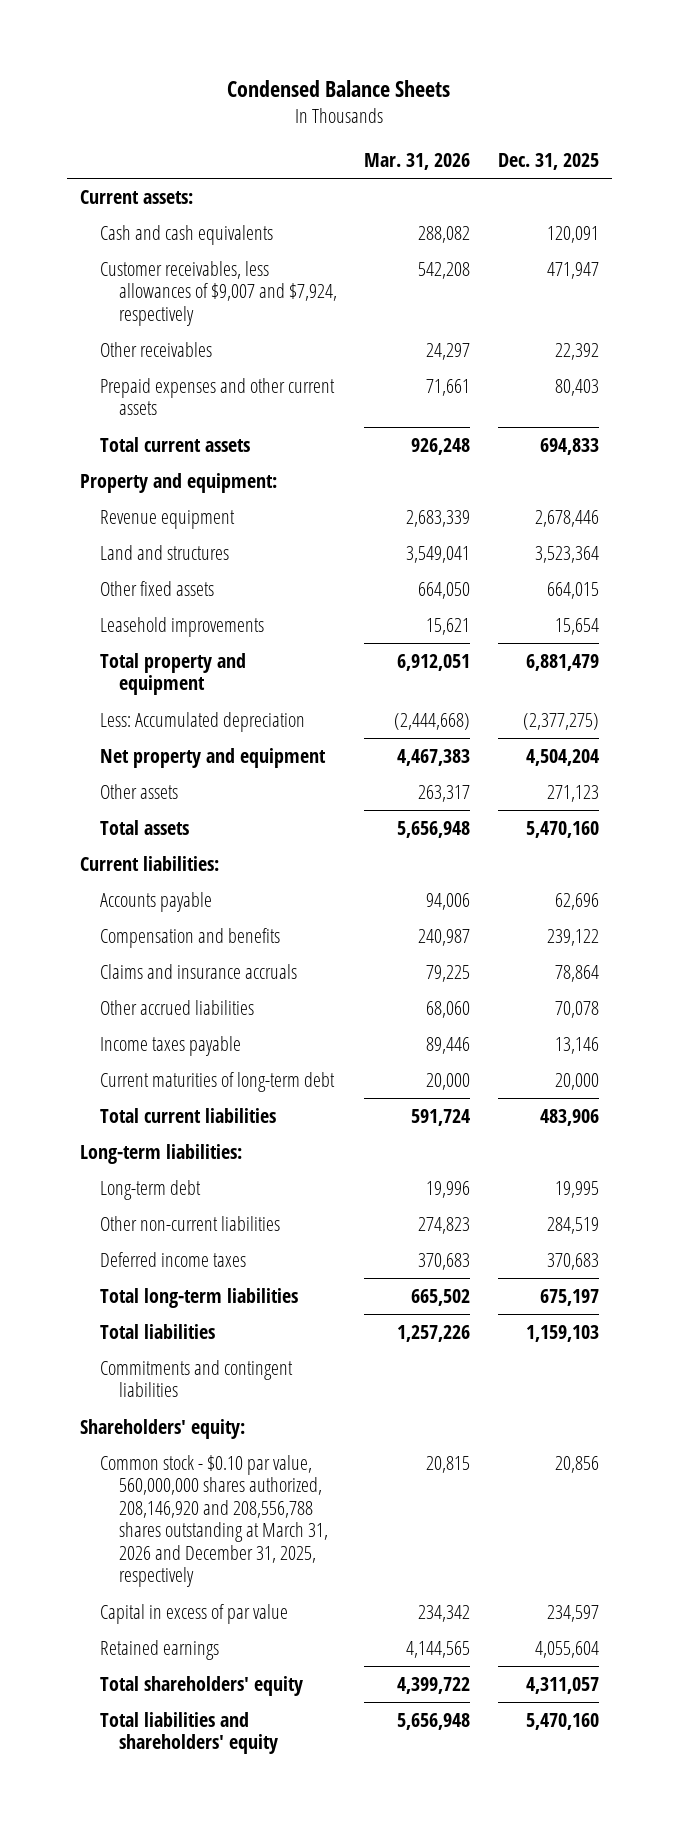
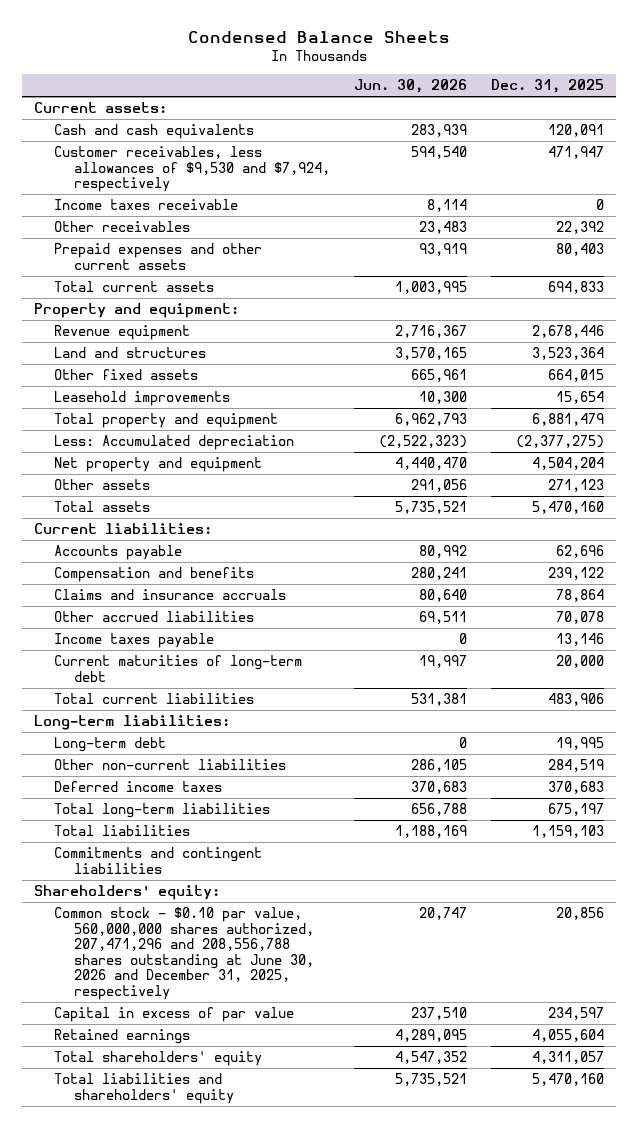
[364,152,471,170] Mar. 31, 2026 -> none
none -> [353,79,467,94] Jun. 30, 2026
[99,260,338,326] Customer receivables, less allowances of $9,007 and $7,924, respectively -> [54,146,330,193] Customer receivables, less allowances of $9,530 and $7,924, respectively
none -> [54,199,239,211] Income taxes receivable
[99,1454,329,1588] Common stock - $0.10 par value, 560,000,000 shares authorized, 208,146,920 and 208,556,788 shares outstanding at March 31, 2026 and December 31, 2025, respectively -> [54,907,314,1000] Common stock - $0.10 par value, 560,000,000 shares authorized, 207,471,296 and 208,556,788 shares outstanding at June 30, 2026 and December 31, 2025, respectively

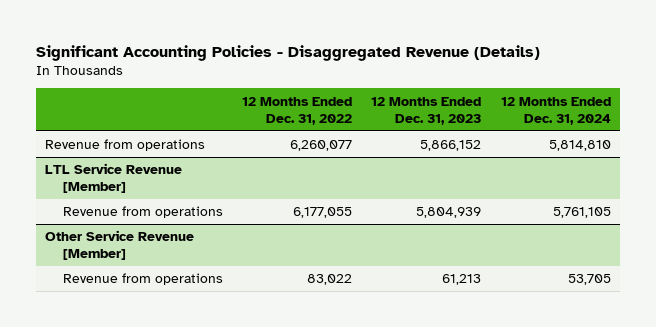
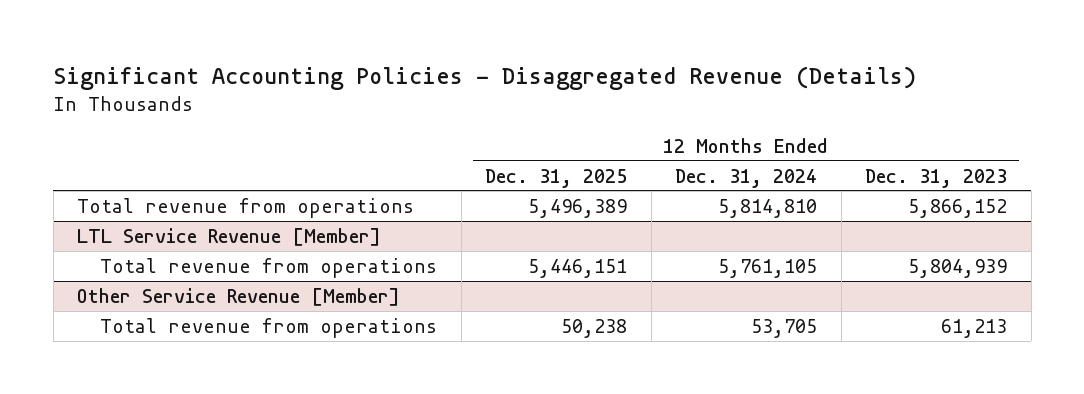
[242,96,353,125] 12 Months Ended Dec. 31, 2022 -> none
none -> [485,168,628,188] Dec. 31, 2025
[45,139,206,152] Revenue from operations -> [77,197,415,218] Total revenue from operations
[63,206,224,219] Revenue from operations -> [100,257,438,278] Total revenue from operations
[63,273,224,286] Revenue from operations -> [100,317,438,338] Total revenue from operations

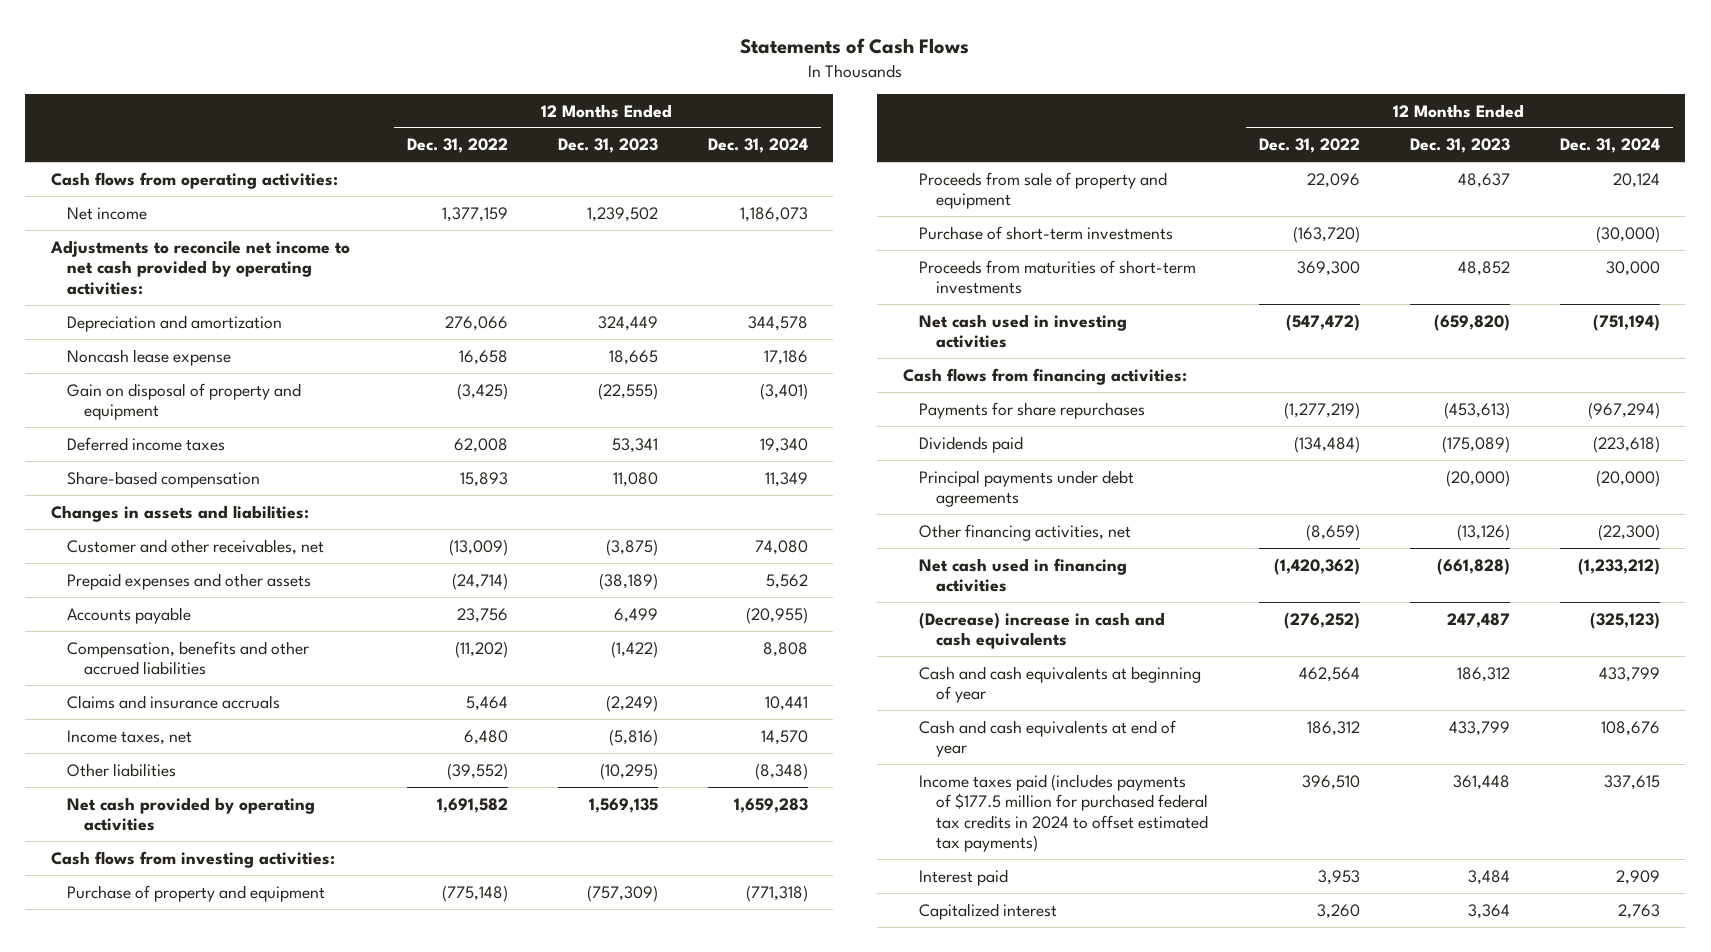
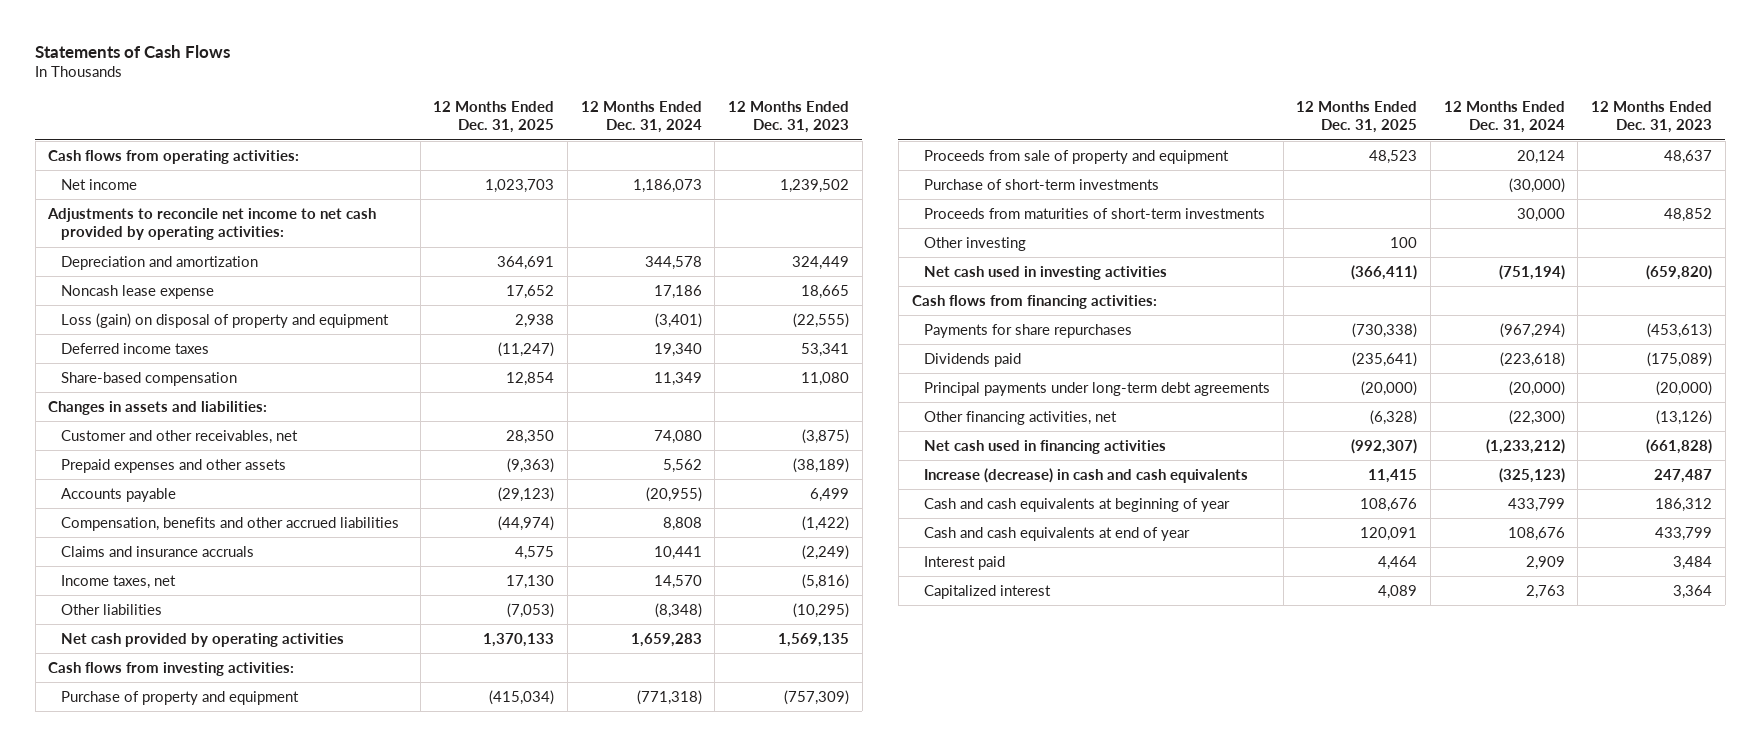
[406,138,508,154] Dec. 31, 2022 -> none
none -> [433,100,555,134] 12 Months Ended Dec. 31, 2025
[67,382,302,421] Gain on disposal of property and equipment -> [60,312,389,328] Loss (gain) on disposal of property and equipment
none -> [924,236,1027,251] Other investing
[919,469,1135,508] Principal payments under debt agreements -> [924,381,1271,396] Principal payments under long-term debt agreements
[919,611,1166,650] (Decrease) increase in cash and cash equivalents -> [924,467,1249,483] Increase (decrease) in cash and cash equivalents
[919,773,1209,853] Income taxes paid (includes payments of $177.5 million for purchased federal tax credits in 2024 to offset estimated tax payments) -> none

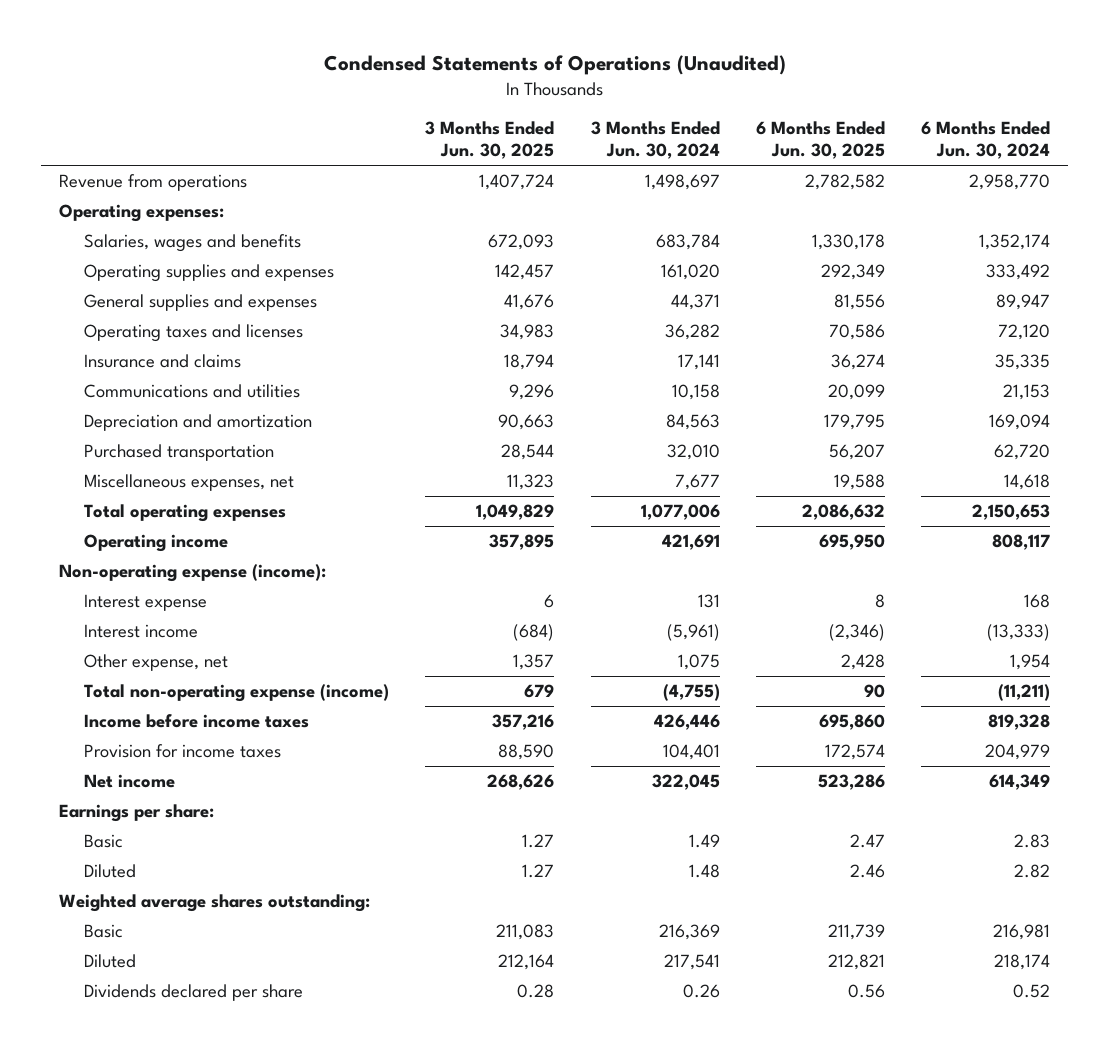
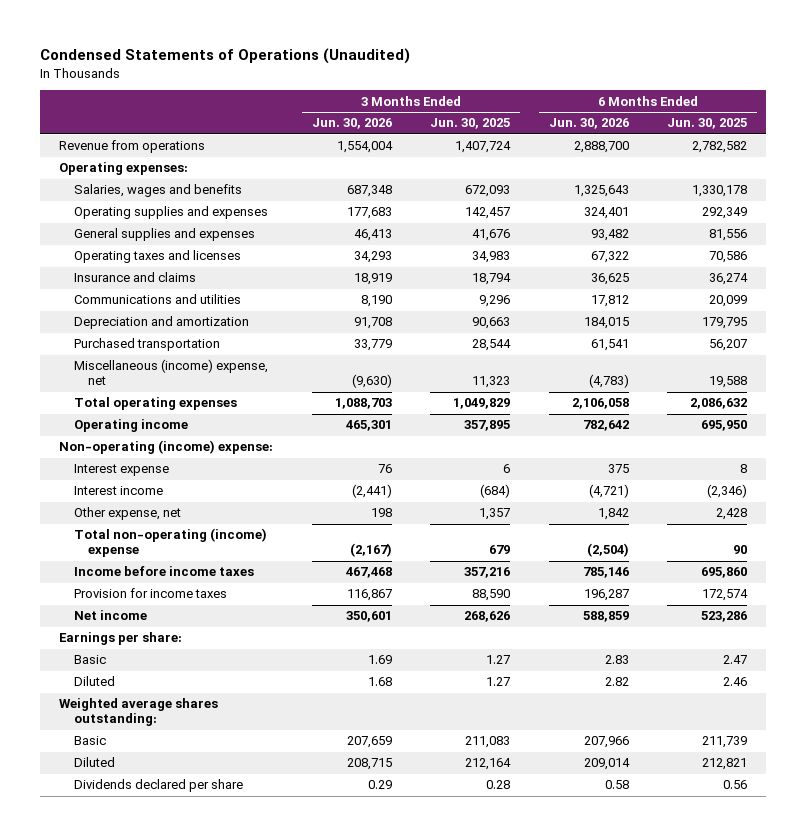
[590,121,720,160] 3 Months Ended Jun. 30, 2024 -> none
[920,121,1050,160] 6 Months Ended Jun. 30, 2024 -> none
none -> [311,118,392,130] Jun. 30, 2026
none -> [548,118,629,130] Jun. 30, 2026
[84,474,295,492] Miscellaneous expenses, net -> [73,359,268,386] Miscellaneous (income) expense, net
[59,564,327,583] Non-operating expense (income): -> [59,440,274,455] Non-operating (income) expense:
[84,684,390,703] Total non-operating expense (income) -> [73,528,267,558] Total non-operating (income) expense

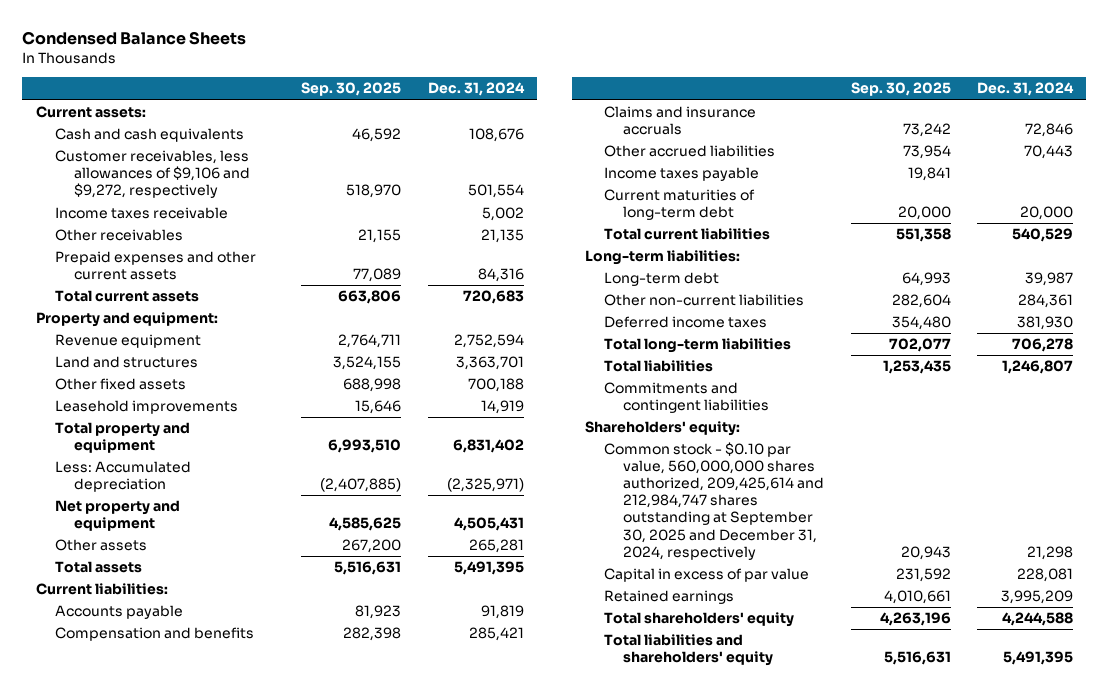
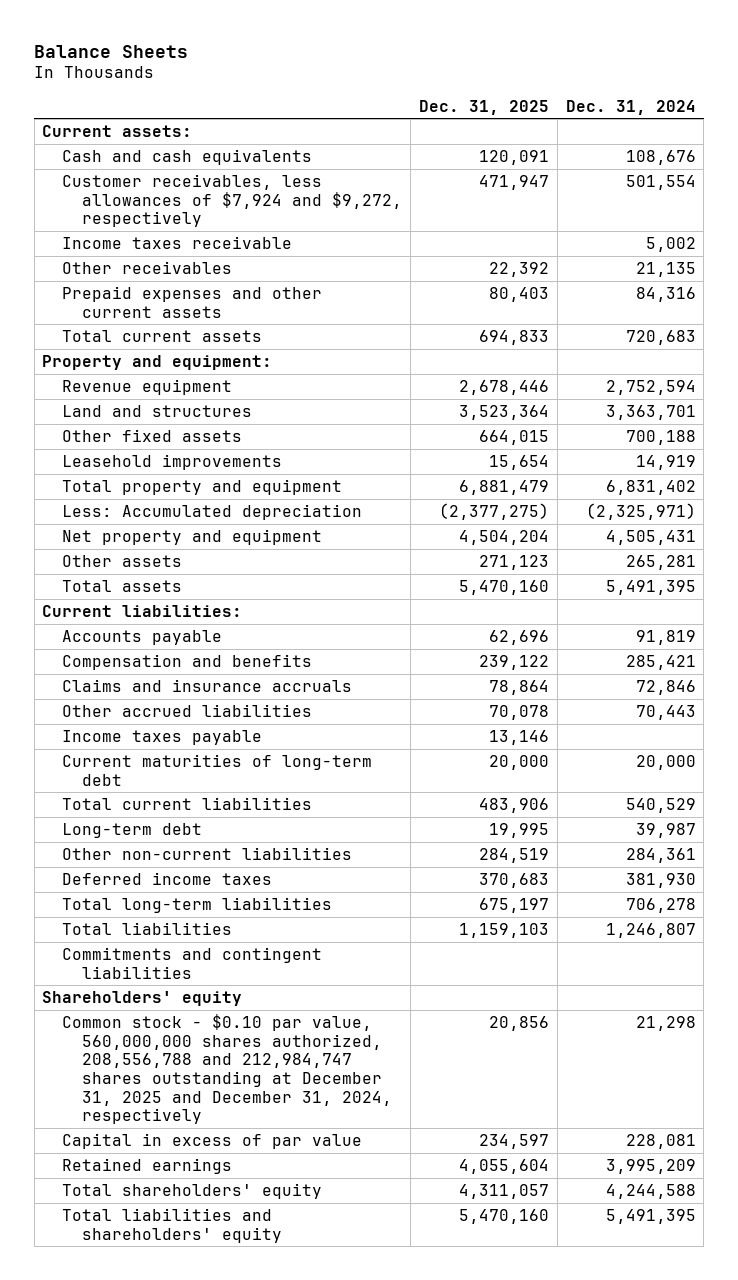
[22,31,247,46] Condensed Balance Sheets -> [34,44,189,58] Balance Sheets
[301,82,402,97] Sep. 30, 2025 -> none
none -> [419,99,550,115] Dec. 31, 2025
[54,150,250,199] Customer receivables, less allowances of $9,106 and $9,272, respectively -> [62,173,403,228] Customer receivables, less allowances of $7,924 and $9,272, respectively
[585,250,741,266] Long-term liabilities: -> none
[585,421,741,437] Shareholders' equity: -> [42,990,243,1006] Shareholders' equity
[604,442,825,560] Common stock - $0.10 par value, 560,000,000 shares authorized, 209,425,614 and 212,984,747 shares outstanding at September 30, 2025 and December 31, 2024, respectively -> [62,1013,393,1125] Common stock - $0.10 par value, 560,000,000 shares authorized, 208,556,788 and 212,984,747 shares outstanding at December 31, 2025 and December 31, 2024, respectively

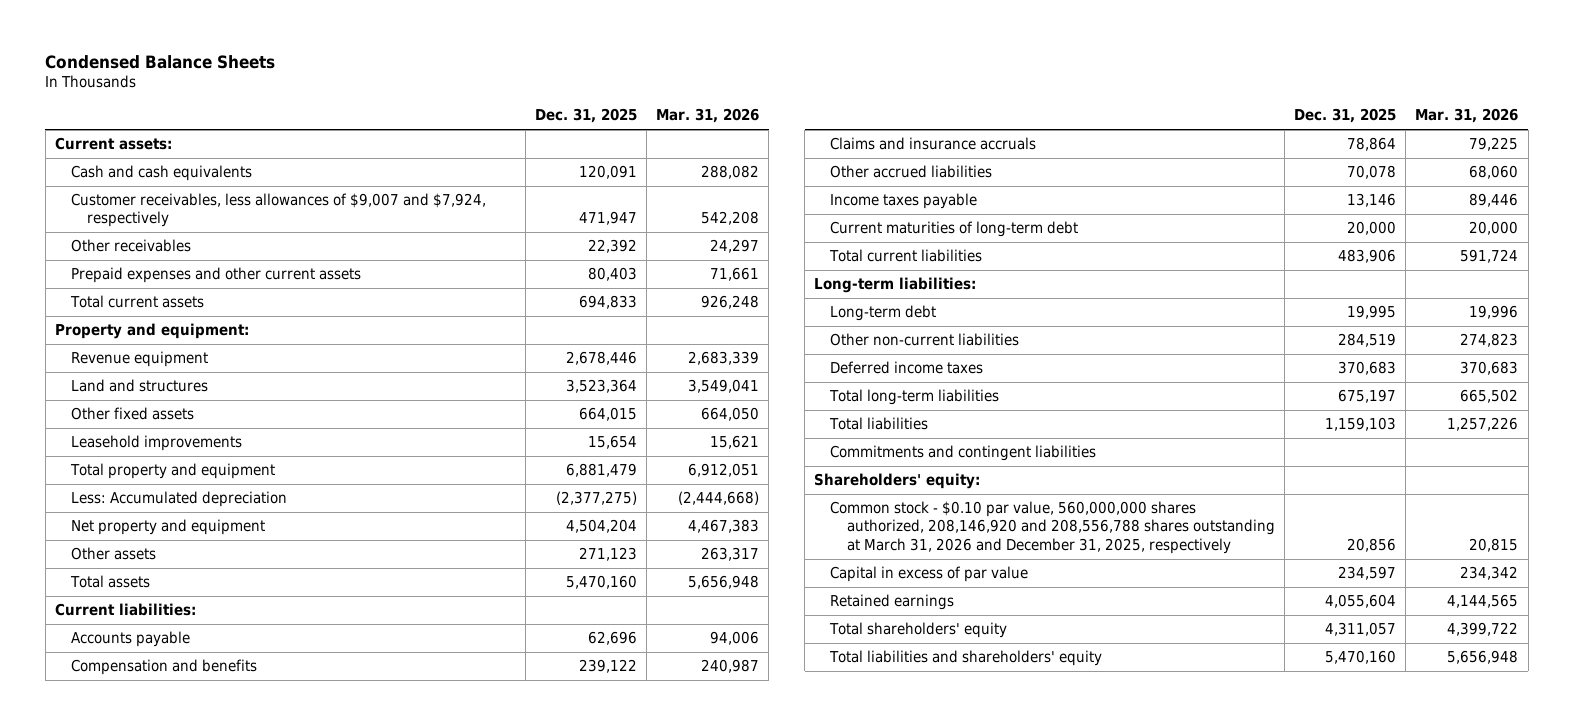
[34,44,189,58] Balance Sheets -> [45,54,276,69] Condensed Balance Sheets
[565,99,696,115] Dec. 31, 2024 -> none
none -> [656,108,760,124] Mar. 31, 2026
[62,235,293,249] Income taxes receivable -> none
[62,173,403,228] Customer receivables, less allowances of $7,924 and $9,272, respectively -> [71,193,487,228] Customer receivables, less allowances of $9,007 and $7,924, respectively
none -> [814,277,977,294] Long-term liabilities:
[42,990,243,1006] Shareholders' equity -> [814,473,981,490] Shareholders' equity:
[62,1013,393,1125] Common stock - $0.10 par value, 560,000,000 shares authorized, 208,556,788 and 212,984,747 shares outstanding at December 31, 2025 and December 31, 2024, respectively -> [830,501,1275,554] Common stock - $0.10 par value, 560,000,000 shares authorized, 208,146,920 and 208,556,788 shares outstanding at March 31, 2026 and December 31, 2025, respectively

